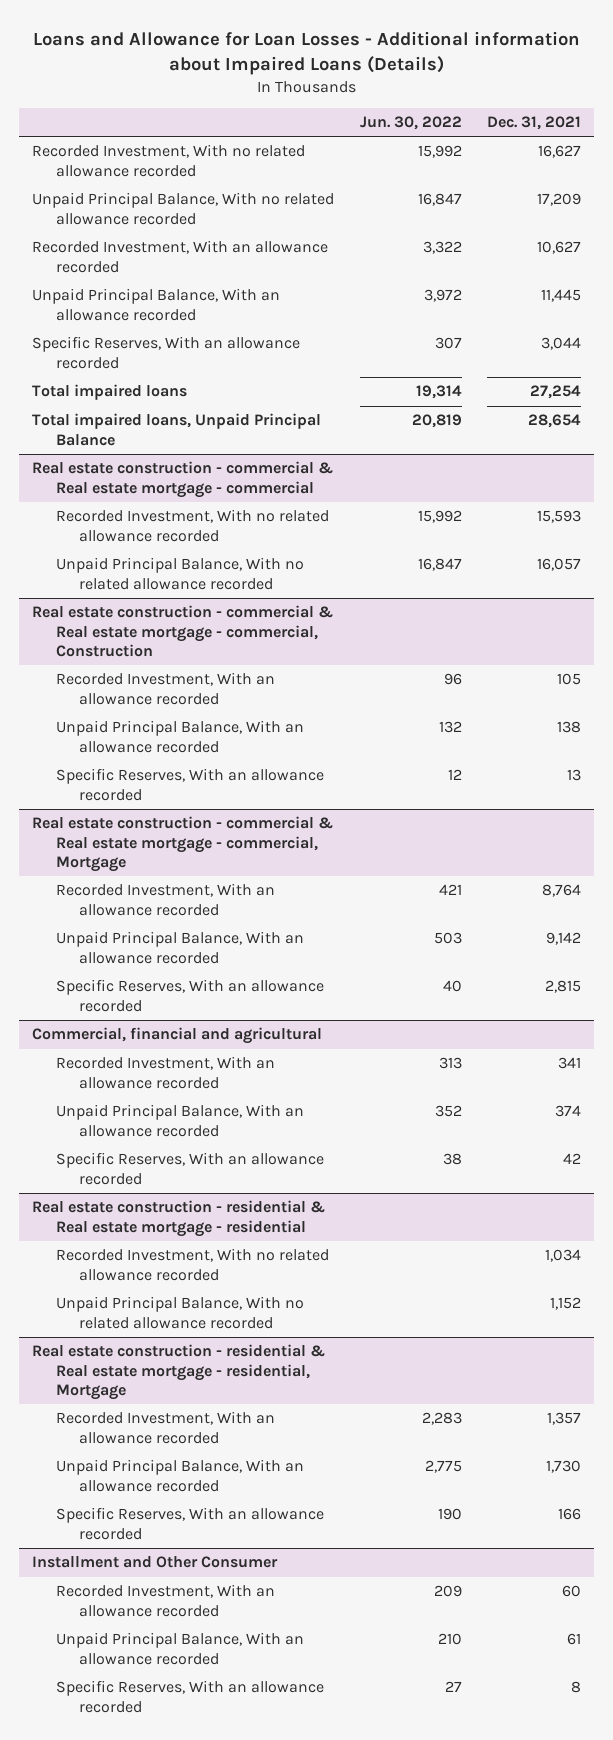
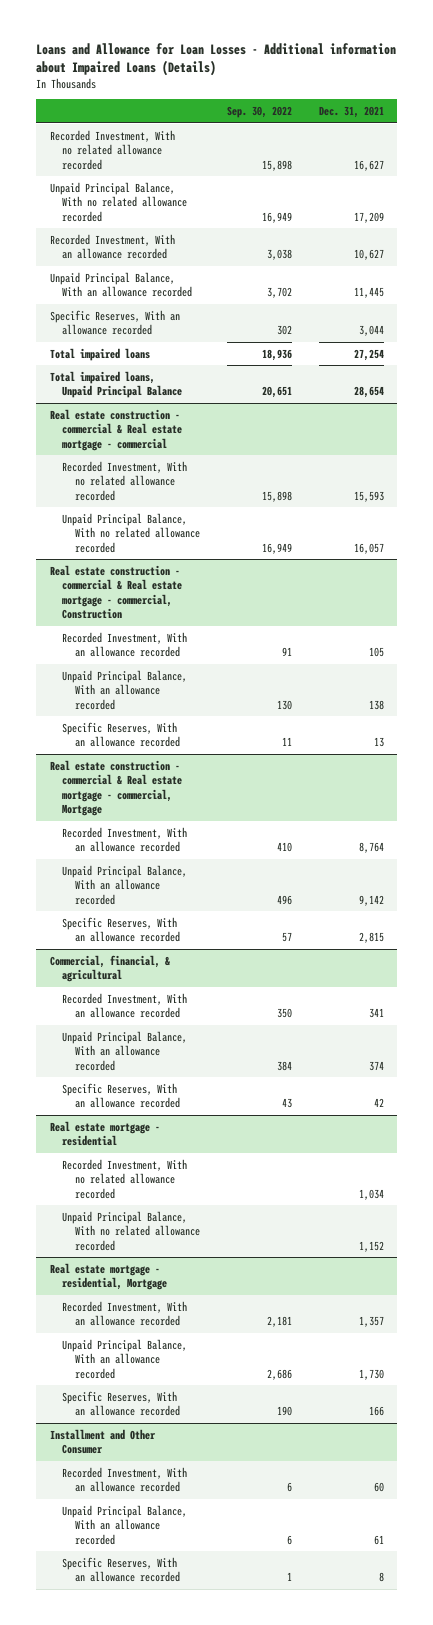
[359,116,462,131] Jun. 30, 2022 -> none
none -> [226,105,292,118] Sep. 30, 2022
[32,1027,323,1045] Commercial, financial and agricultural -> [49,954,170,983] Commercial, financial, & agricultural
[32,1200,326,1237] Real estate construction - residential & Real estate mortgage - residential -> [49,1120,160,1147] Real estate mortgage - residential
[32,1344,326,1400] Real estate construction - residential & Real estate mortgage - residential, Mortgage -> [49,1262,168,1291] Real estate mortgage - residential, Mortgage

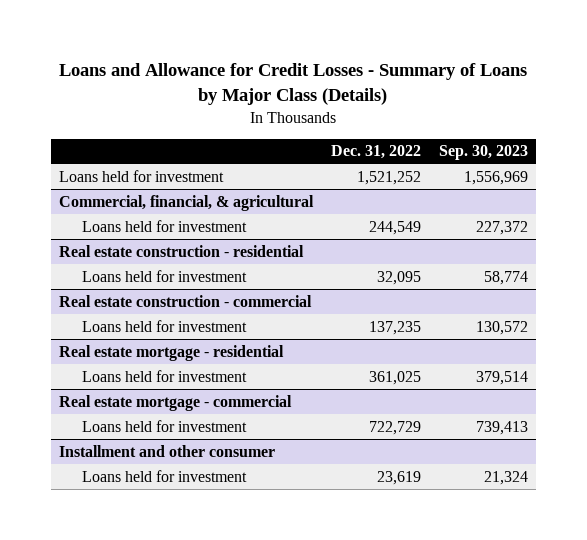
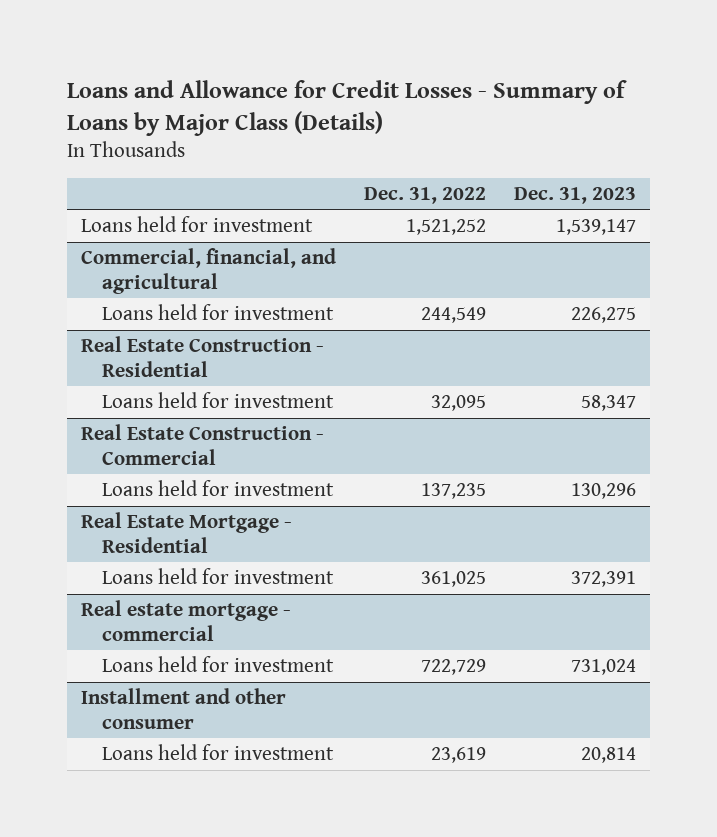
[438,145,528,161] Sep. 30, 2023 -> none
none -> [513,186,636,204] Dec. 31, 2023
[59,194,315,211] Commercial, financial, & agricultural -> [80,248,336,294] Commercial, financial, and agricultural
[59,244,305,257] Real estate construction - residential -> [80,336,324,377] Real Estate Construction - Residential
[59,294,313,307] Real estate construction - commercial -> [80,424,324,465] Real Estate Construction - Commercial
[59,344,285,361] Real estate mortgage - residential -> [80,512,292,553] Real Estate Mortgage - Residential

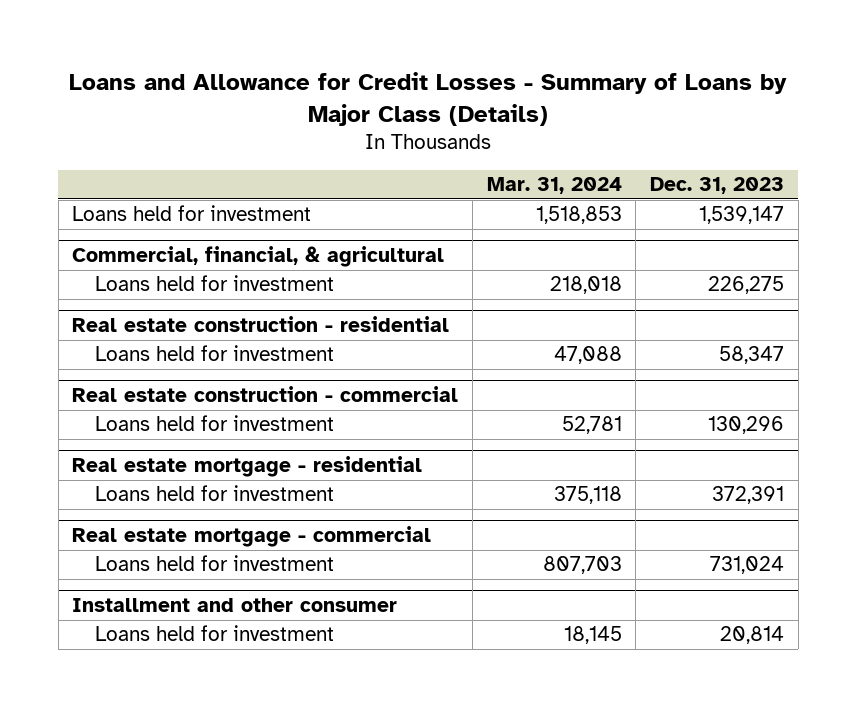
[363,186,486,204] Dec. 31, 2022 -> none
none -> [486,177,622,195] Mar. 31, 2024
[80,248,336,294] Commercial, financial, and agricultural -> [72,246,445,268] Commercial, financial, & agricultural
[80,336,324,377] Real Estate Construction - Residential -> [72,316,450,333] Real estate construction - residential
[80,424,324,465] Real Estate Construction - Commercial -> [72,386,459,403] Real estate construction - commercial
[80,512,292,553] Real Estate Mortgage - Residential -> [72,456,423,478] Real estate mortgage - residential

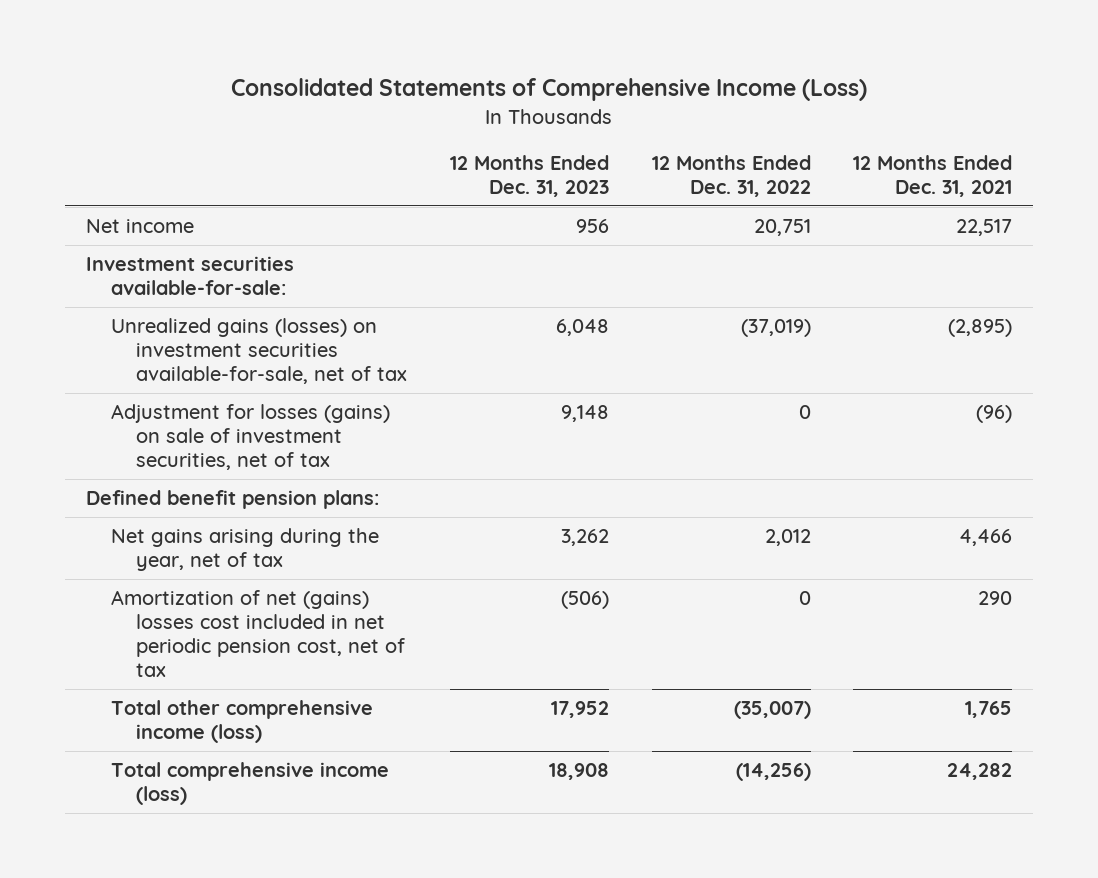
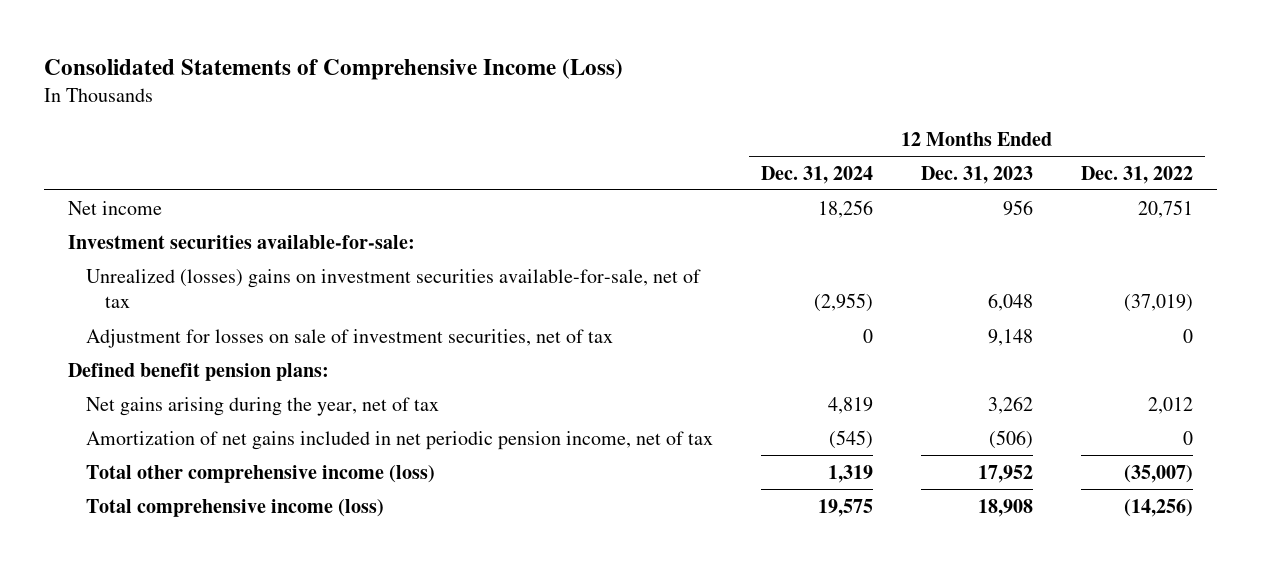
[853,155,1013,197] 12 Months Ended Dec. 31, 2021 -> none
none -> [761,165,874,184] Dec. 31, 2024
[111,318,408,385] Unrealized gains (losses) on investment securities available-for-sale, net of tax -> [86,268,702,309] Unrealized (losses) gains on investment securities available-for-sale, net of tax
[111,404,391,471] Adjustment for losses (gains) on sale of investment securities, net of tax -> [86,328,614,348] Adjustment for losses on sale of investment securities, net of tax
[111,590,406,677] Amortization of net (gains) losses cost included in net periodic pension cost, net of tax -> [86,430,714,450] Amortization of net gains included in net periodic pension income, net of tax

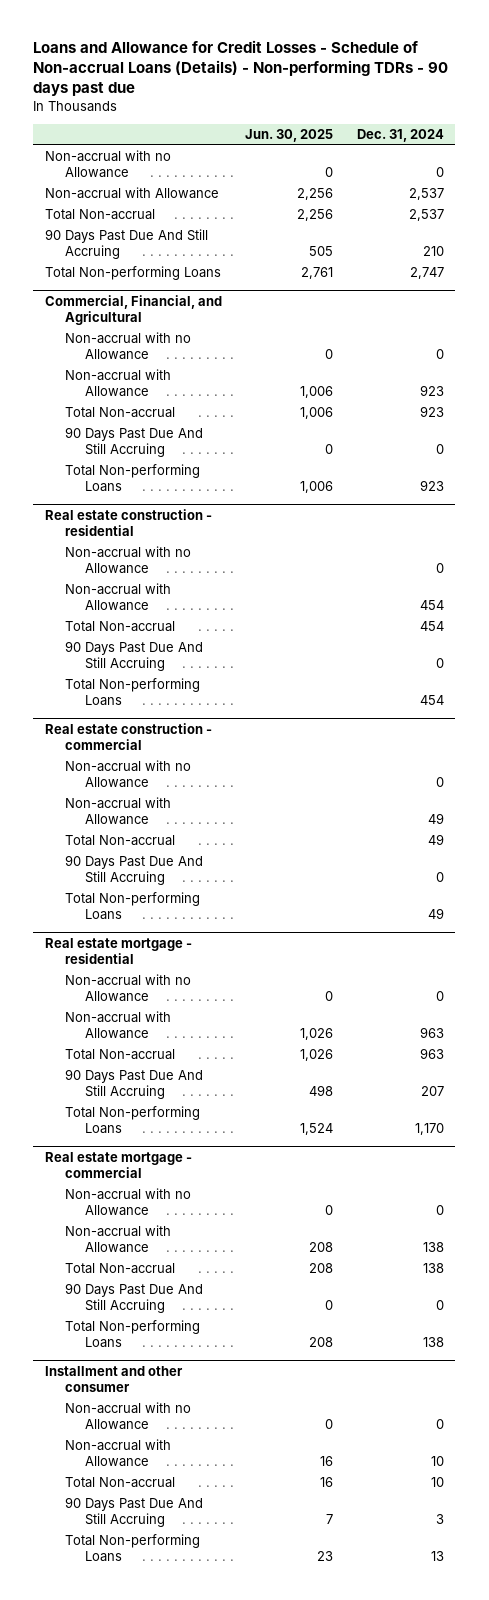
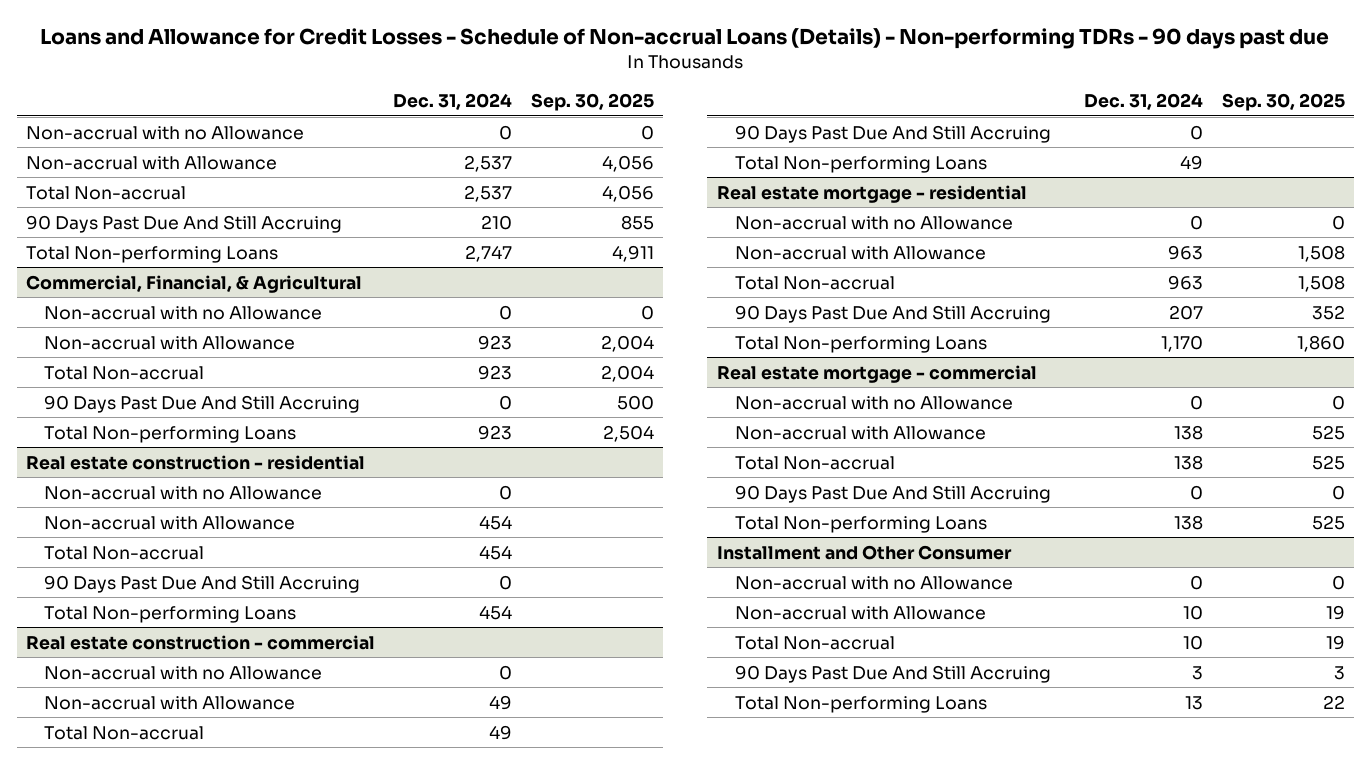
[245,128,334,142] Jun. 30, 2025 -> none
none -> [531,92,655,111] Sep. 30, 2025
[45,295,223,326] Commercial, Financial, and Agricultural -> [25,274,362,293] Commercial, Financial, & Agricultural
[45,1366,184,1393] Installment and other consumer -> [716,544,1012,560] Installment and Other Consumer

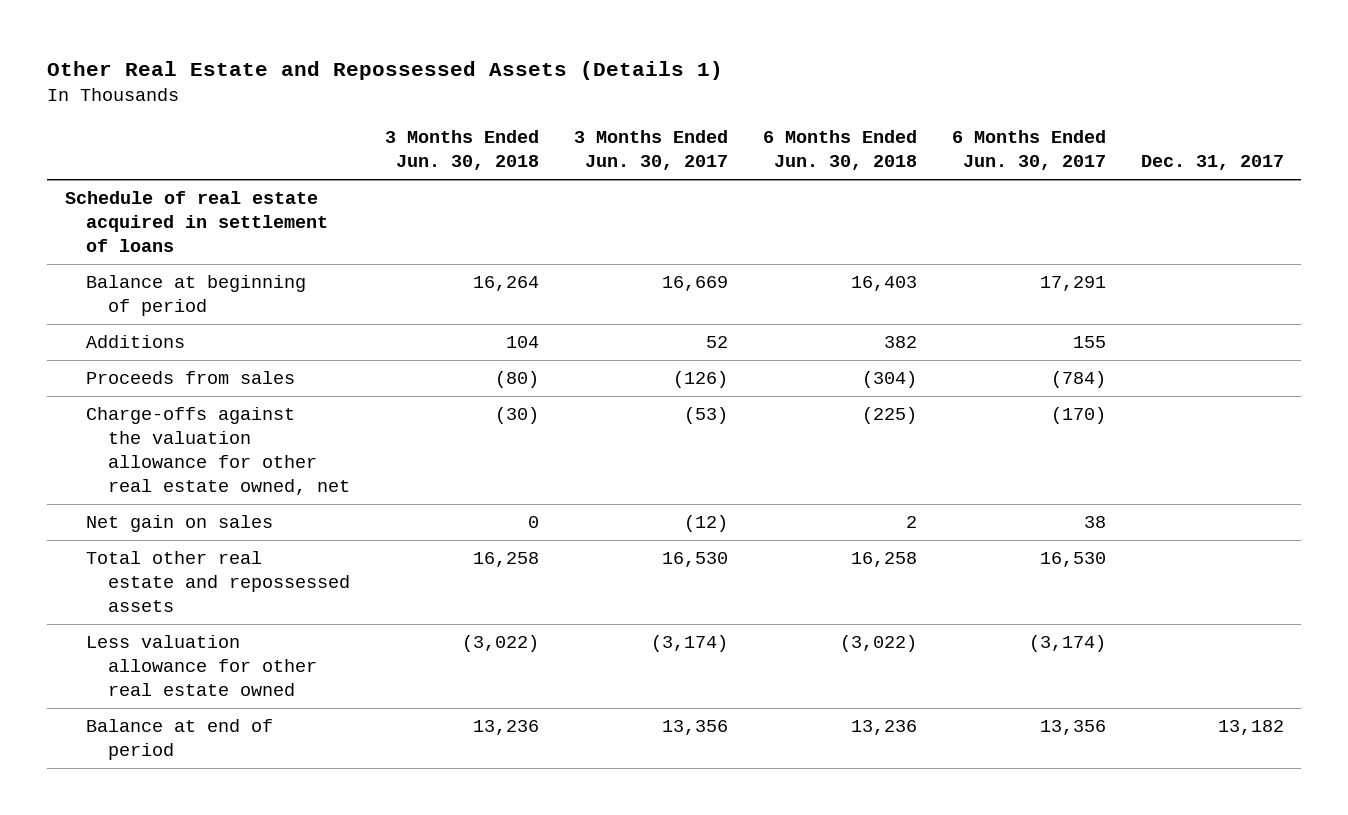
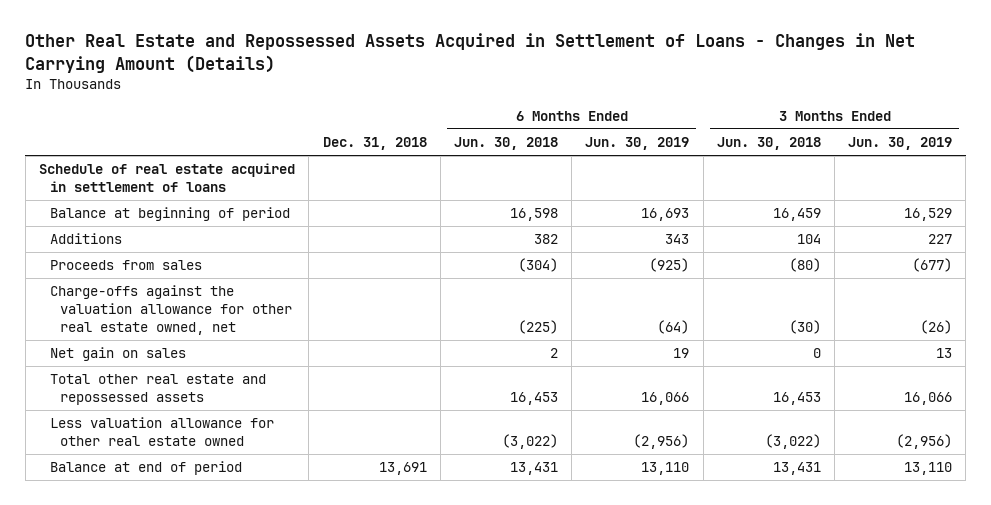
[47,60,724,80] Other Real Estate and Repossessed Assets (Details 1) -> [25,33,916,73] Other Real Estate and Repossessed Assets Acquired in Settlement of Loans - Changes in Net Carrying Amount (Details)
[574,130,729,171] 3 Months Ended Jun. 30, 2017 -> none
[951,130,1106,171] 6 Months Ended Jun. 30, 2017 -> none
[1140,155,1284,171] Dec. 31, 2017 -> none
none -> [322,137,427,151] Dec. 31, 2018
none -> [585,137,690,151] Jun. 30, 2019
none -> [848,137,953,151] Jun. 30, 2019
[473,276,540,292] 16,264 -> [772,208,821,222] 16,459
[851,276,918,292] 16,403 -> [509,208,558,222] 16,598
[473,552,540,568] 16,258 -> [772,392,821,406] 16,453
[851,552,918,568] 16,258 -> [509,392,558,406] 16,453
[473,720,540,736] 13,236 -> [772,462,821,476] 13,431
[851,720,918,736] 13,236 -> [509,462,558,476] 13,431

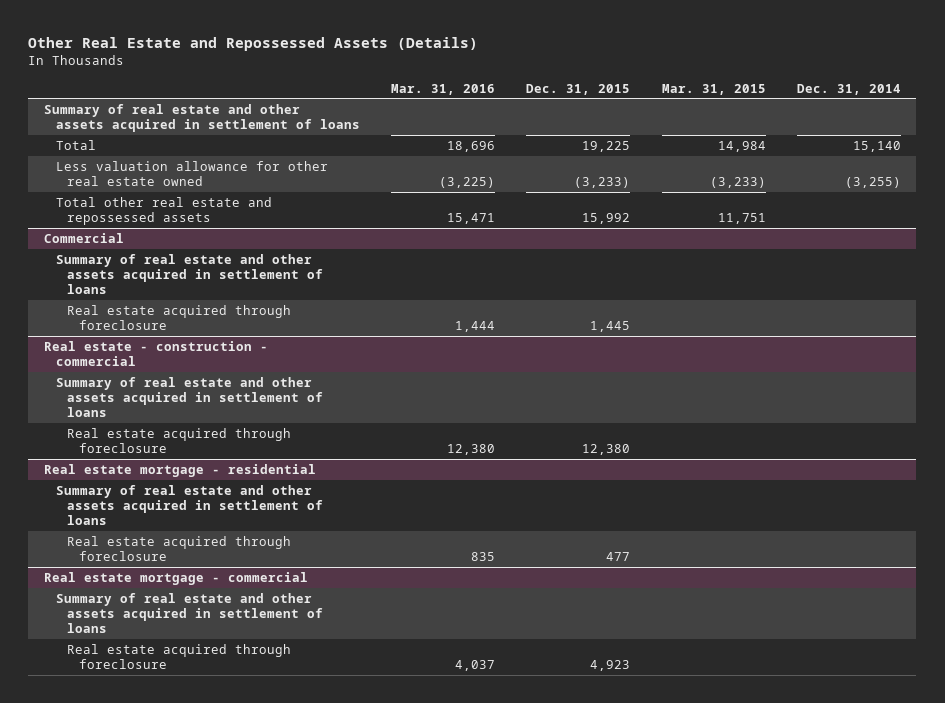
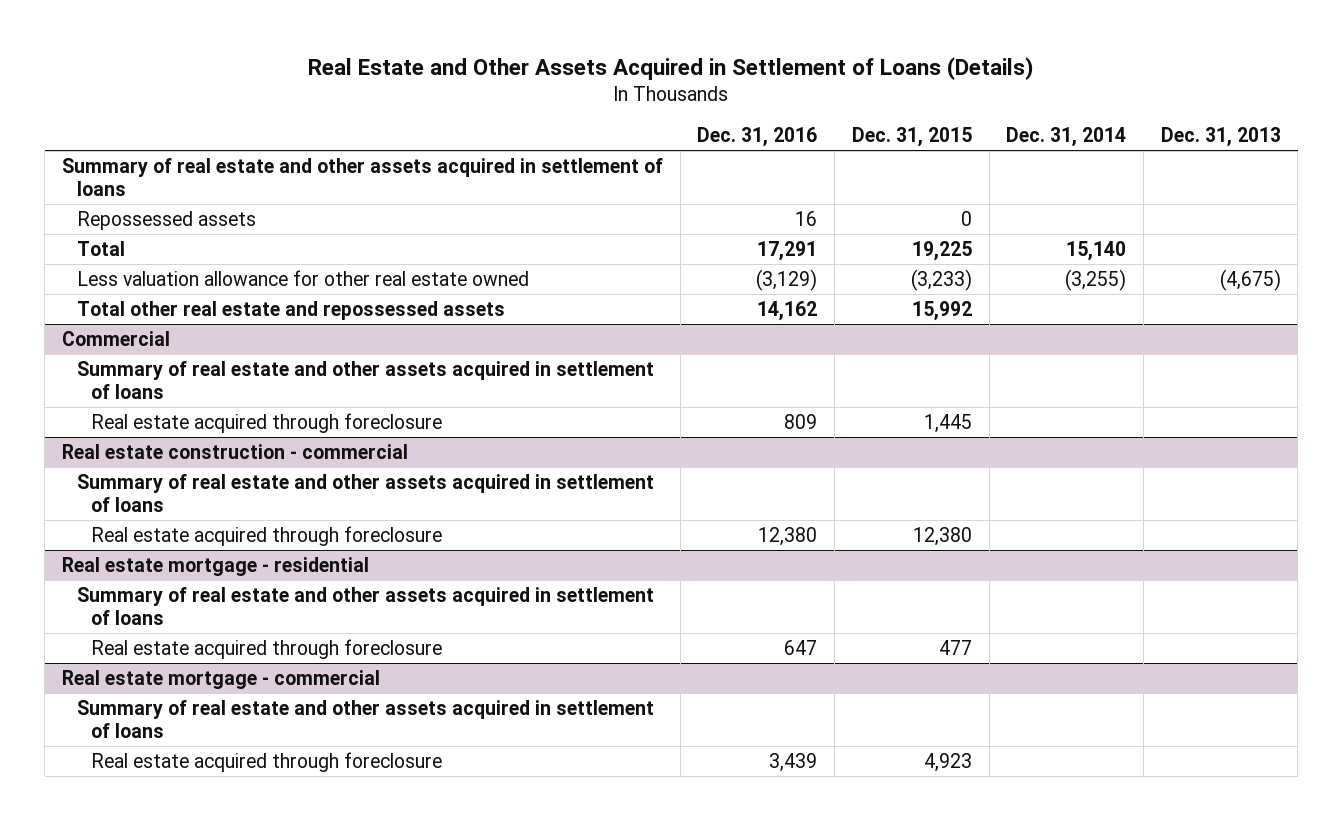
[28,36,479,51] Other Real Estate and Repossessed Assets (Details) -> [308,56,1034,80] Real Estate and Other Assets Acquired in Settlement of Loans (Details)
[390,83,495,95] Mar. 31, 2016 -> none
[661,83,766,95] Mar. 31, 2015 -> none
none -> [697,127,818,148] Dec. 31, 2016
none -> [1160,127,1281,148] Dec. 31, 2013
none -> [76,210,256,230] Repossessed assets
[43,340,268,366] Real estate - construction - commercial -> [61,443,408,459] Real estate construction - commercial

